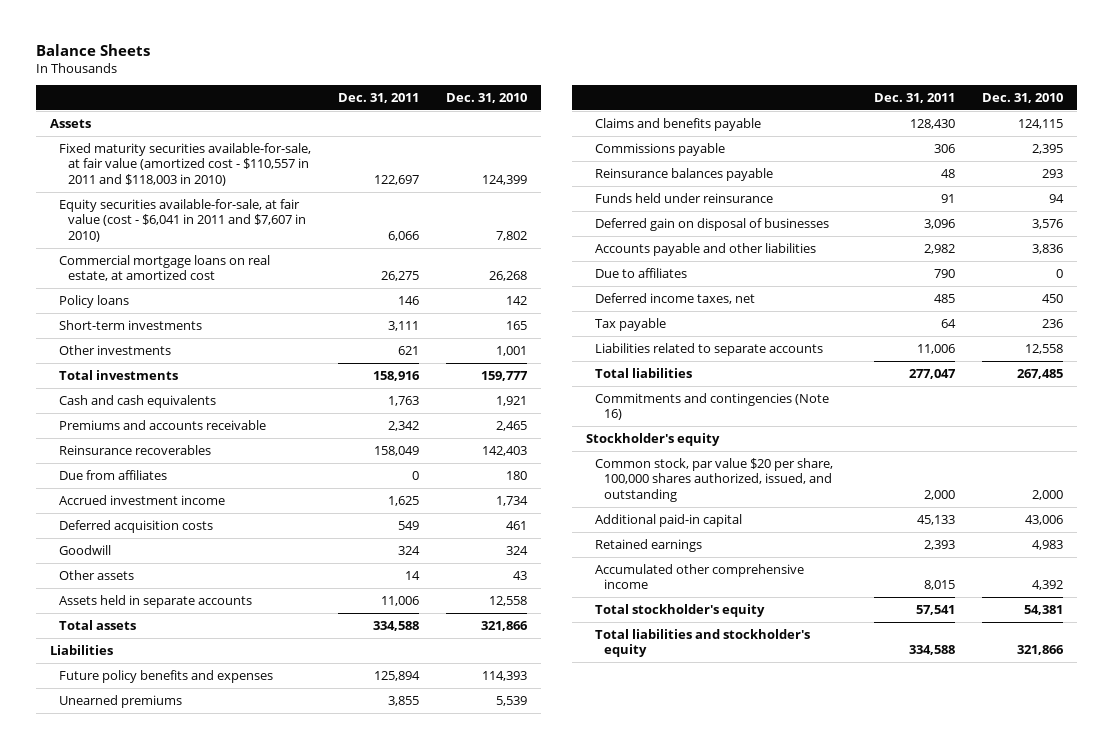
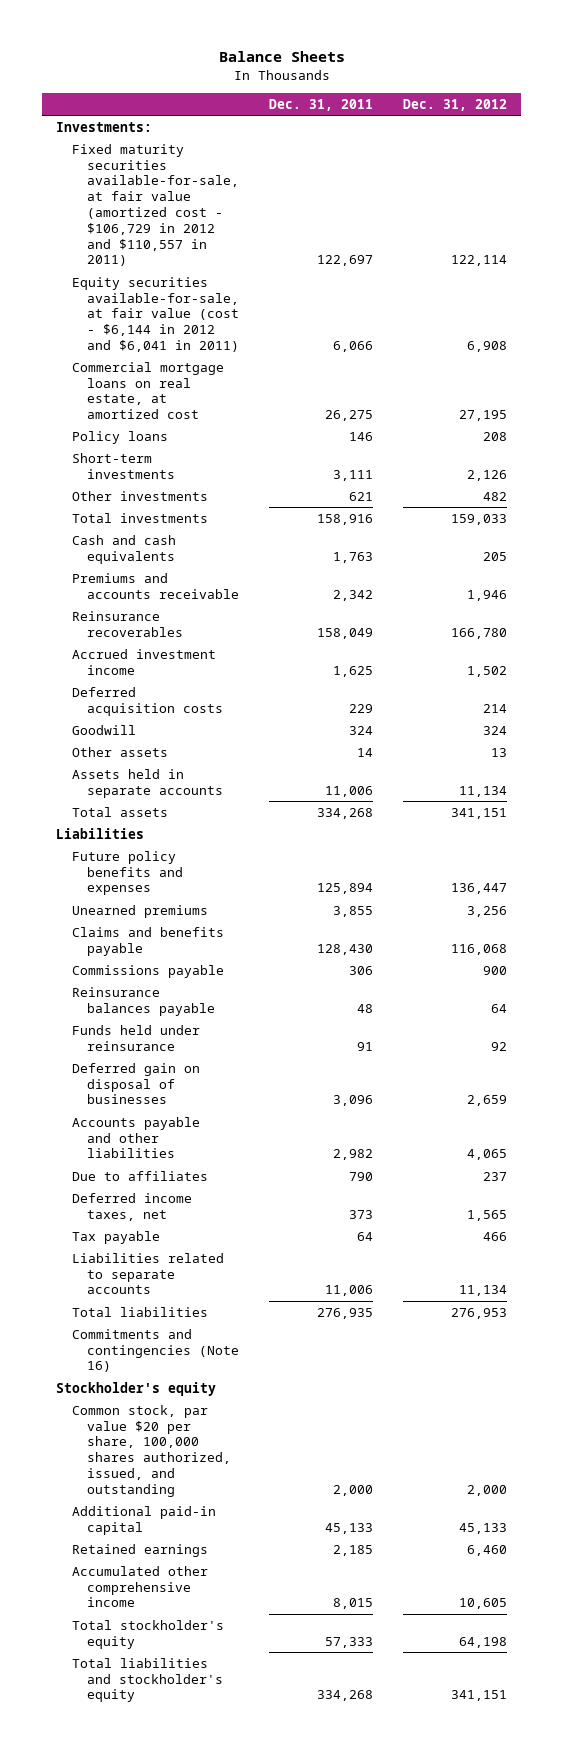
[446,92,528,103] Dec. 31, 2010 -> none
none -> [402,98,507,111] Dec. 31, 2012
[49,118,91,128] Assets -> none
none -> [56,121,153,132] Investments:
[58,142,311,186] Fixed maturity securities available-for-sale, at fair value (amortized cost - $110,557 in 2011 and $118,003 in 2010) -> [71,143,240,267] Fixed maturity securities available-for-sale, at fair value (amortized cost - $106,729 in 2012 and $110,557 in 2011)
[58,198,306,242] Equity securities available-for-sale, at fair value (cost - $6,041 in 2011 and $7,607 in 2010) -> [71,276,240,352] Equity securities available-for-sale, at fair value (cost - $6,144 in 2012 and $6,041 in 2011)
[58,469,167,480] Due from affiliates -> none
[397,520,419,530] 549 -> [348,703,373,713] 229
[372,620,419,631] 334,588 -> [316,807,373,819] 334,268
[934,293,956,303] 485 -> [348,1209,373,1219] 373
[909,368,957,379] 277,047 -> [316,1307,373,1319] 276,935
[924,539,956,550] 2,393 -> [332,1544,373,1556] 2,185
[916,604,956,615] 57,541 -> [324,1636,373,1648] 57,333
[909,645,956,656] 334,588 -> [316,1690,373,1702] 334,268

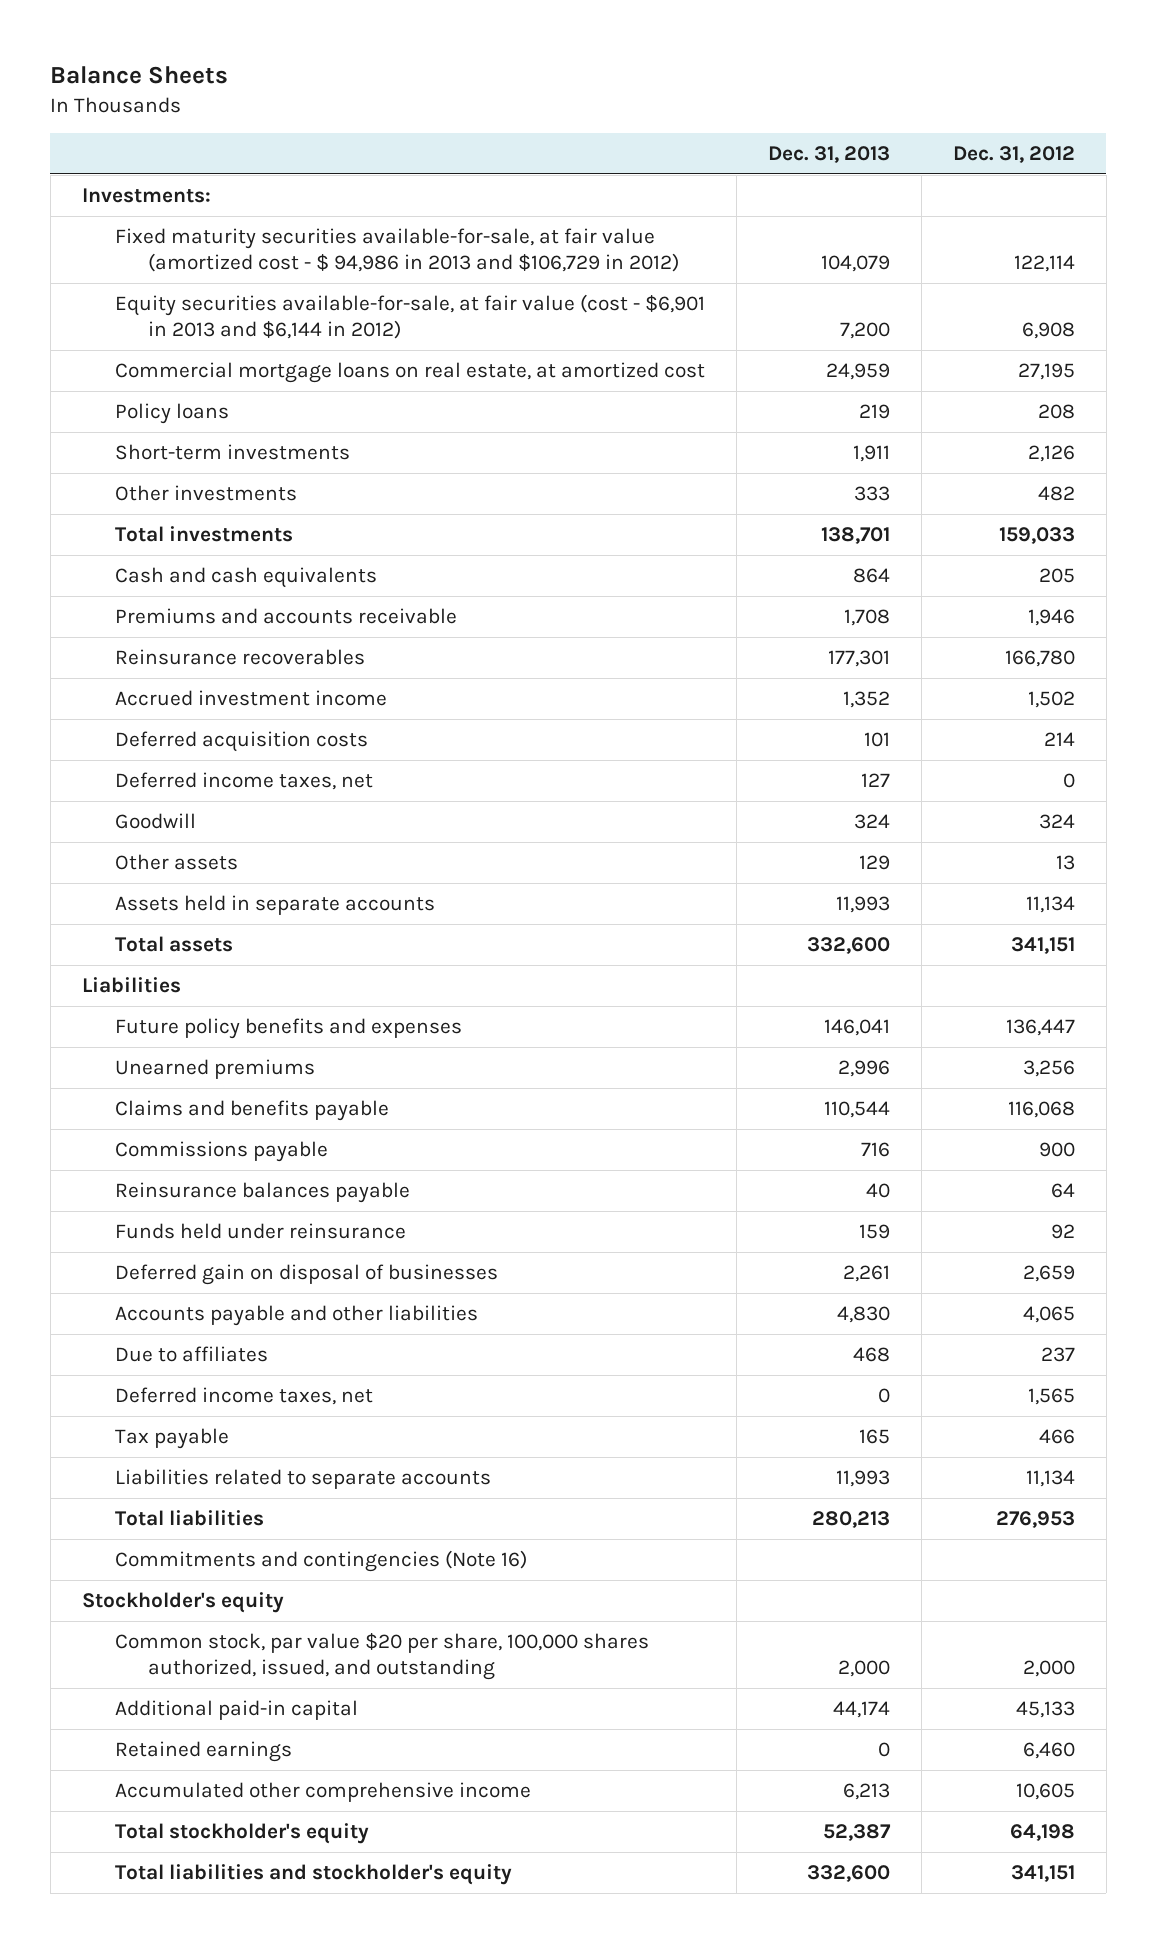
[268,98,373,111] Dec. 31, 2011 -> none
none -> [767,145,890,163] Dec. 31, 2013
[71,143,240,267] Fixed maturity securities available-for-sale, at fair value (amortized cost - $106,729 in 2012 and $110,557 in 2011) -> [114,228,680,273] Fixed maturity securities available-for-sale, at fair value (amortized cost - $ 94,986 in 2013 and $106,729 in 2012)
[71,276,240,352] Equity securities available-for-sale, at fair value (cost - $6,144 in 2012 and $6,041 in 2011) -> [114,294,705,340] Equity securities available-for-sale, at fair value (cost - $6,901 in 2013 and $6,144 in 2012)
none -> [114,772,373,791] Deferred income taxes, net

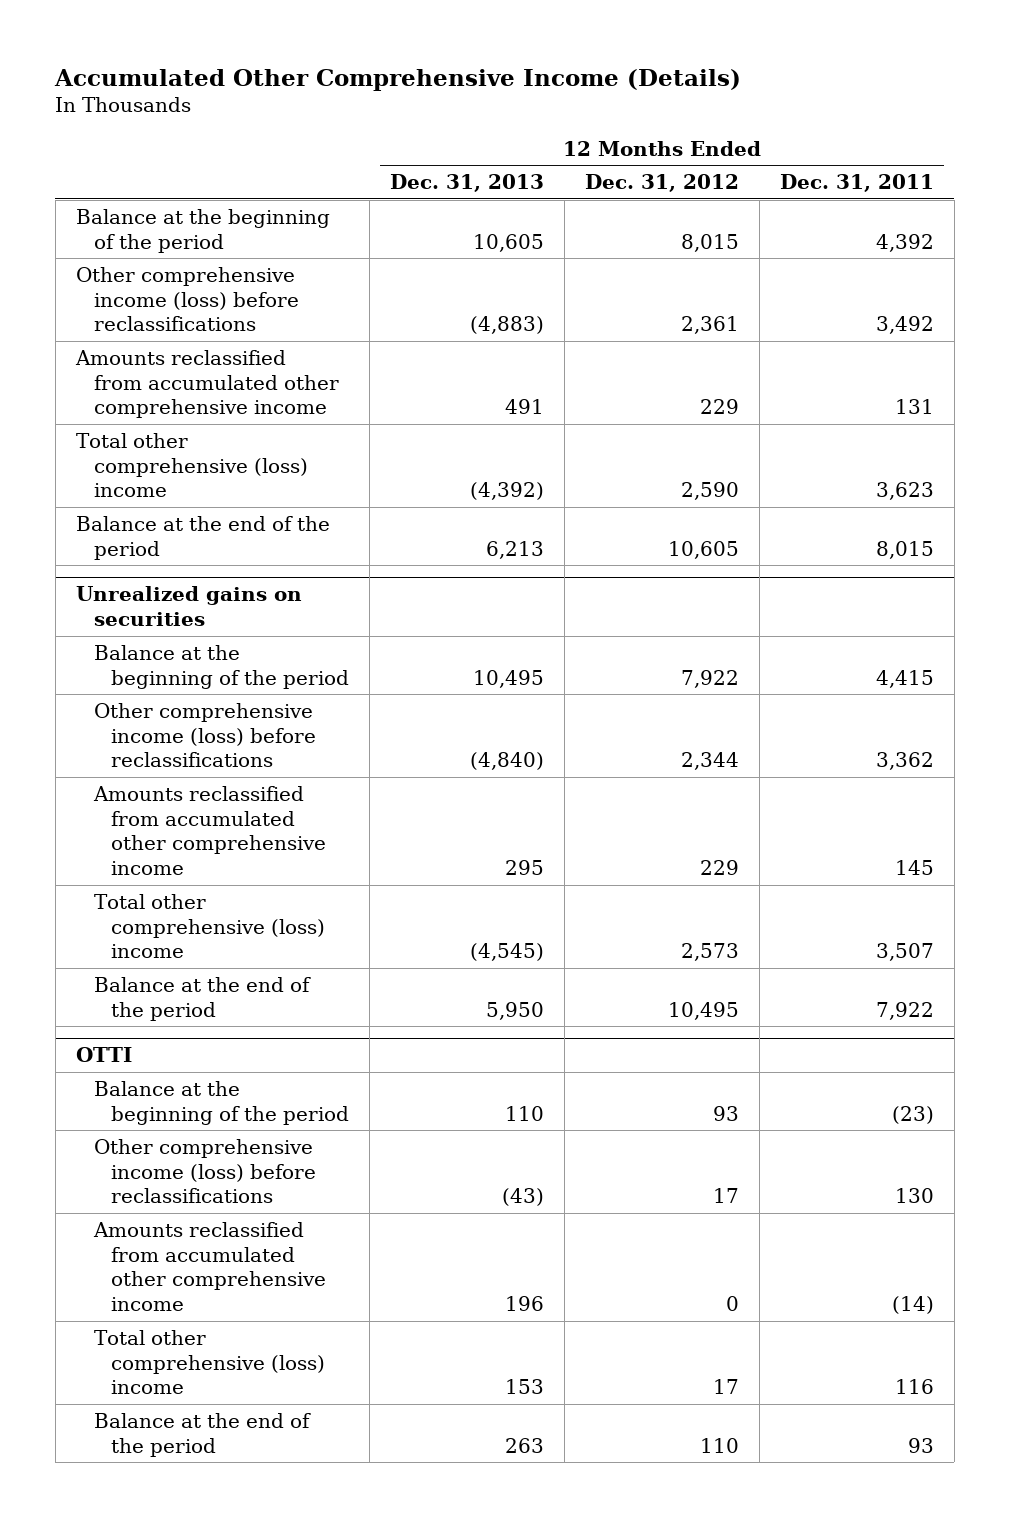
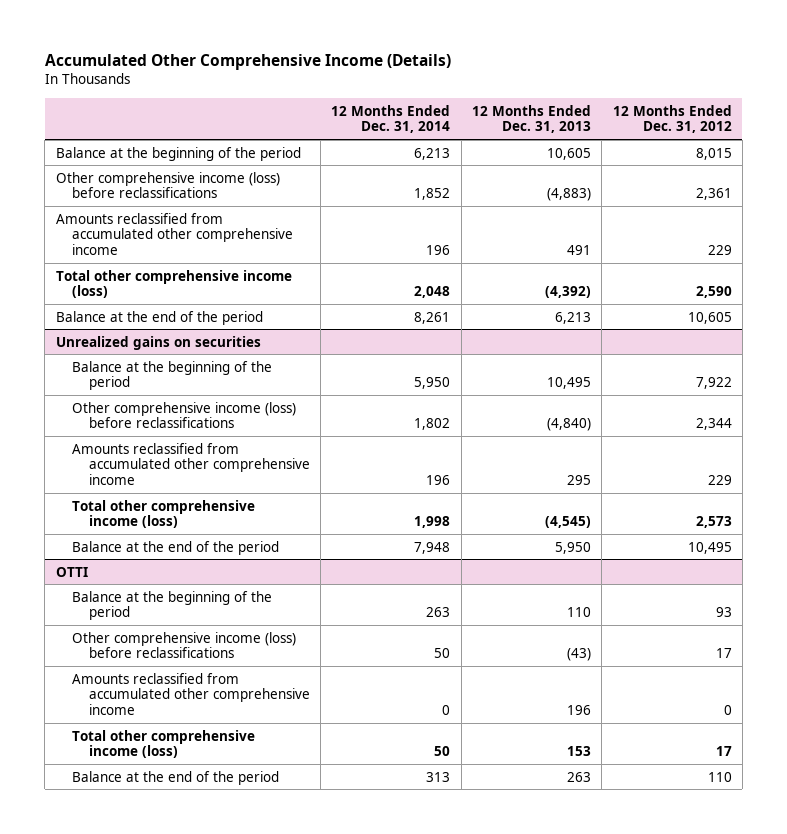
[779,174,934,193] Dec. 31, 2011 -> none
none -> [331,104,451,134] 12 Months Ended Dec. 31, 2014
[75,432,308,498] Total other comprehensive (loss) income -> [55,269,292,299] Total other comprehensive income (loss)
[93,893,326,959] Total other comprehensive (loss) income -> [72,499,256,529] Total other comprehensive income (loss)
[93,1329,326,1395] Total other comprehensive (loss) income -> [72,729,256,759] Total other comprehensive income (loss)

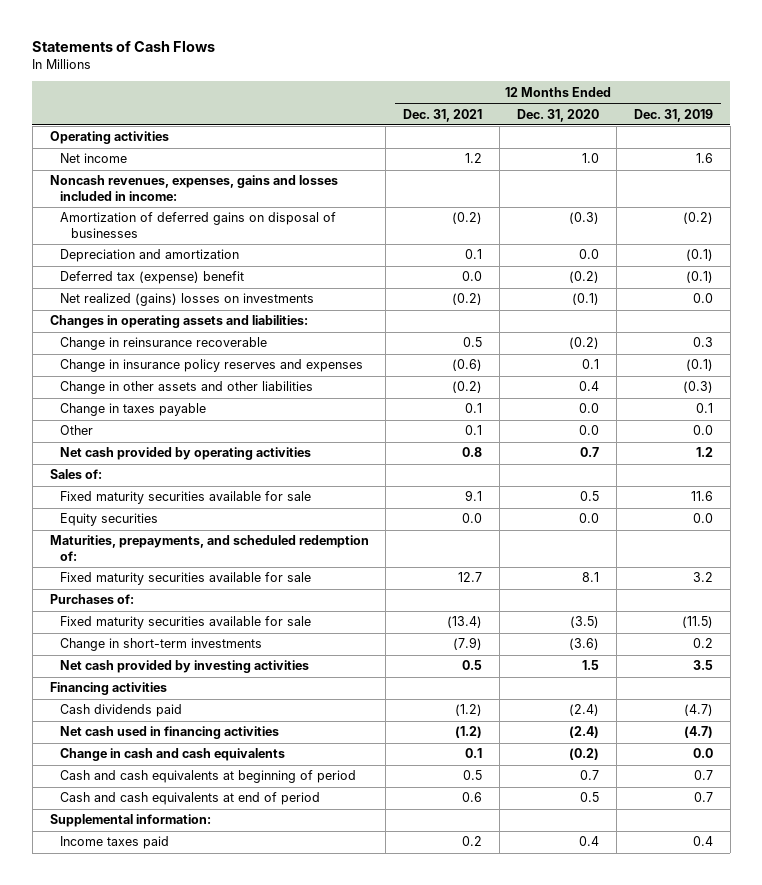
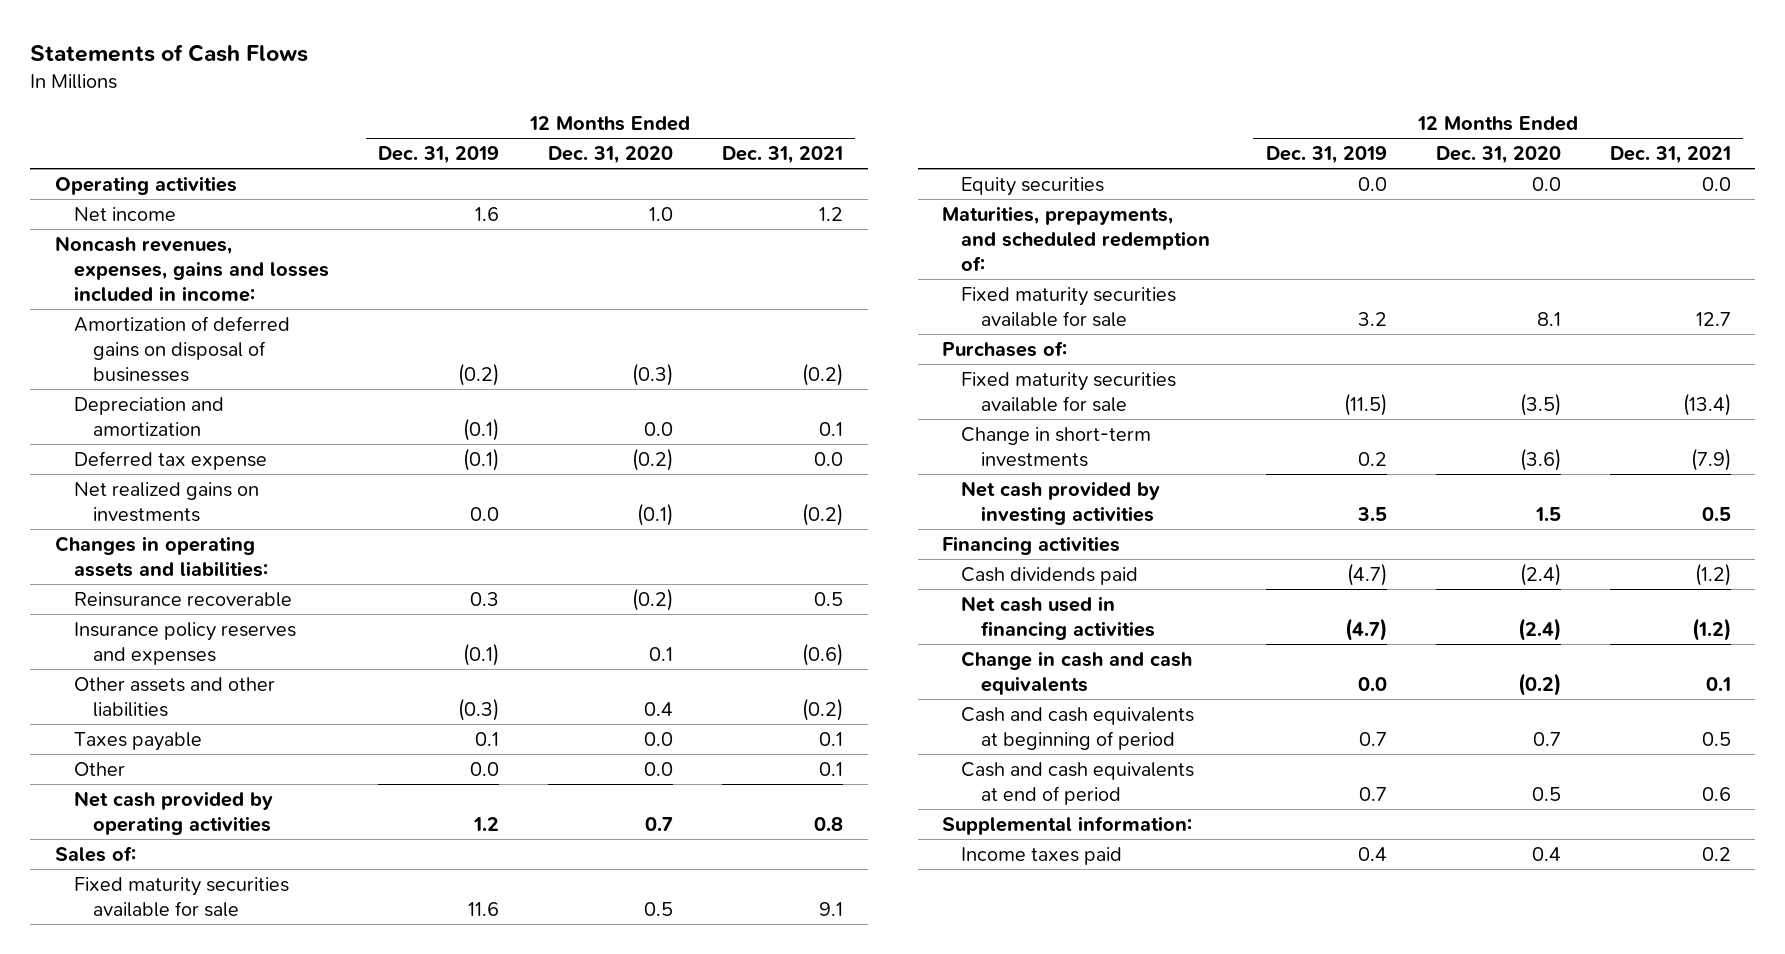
[60,271,245,285] Deferred tax (expense) benefit -> [73,450,267,470] Deferred tax expense
[60,293,315,307] Net realized (gains) losses on investments -> [73,481,259,522] Net realized gains on investments
[60,337,268,351] Change in reinsurance recoverable -> [73,591,292,607] Reinsurance recoverable
[60,359,364,373] Change in insurance policy reserves and expenses -> [73,621,296,665] Insurance policy reserves and expenses
[60,381,314,395] Change in other assets and other liabilities -> [73,676,275,717] Other assets and other liabilities
[60,403,207,417] Change in taxes payable -> [73,731,202,751] Taxes payable

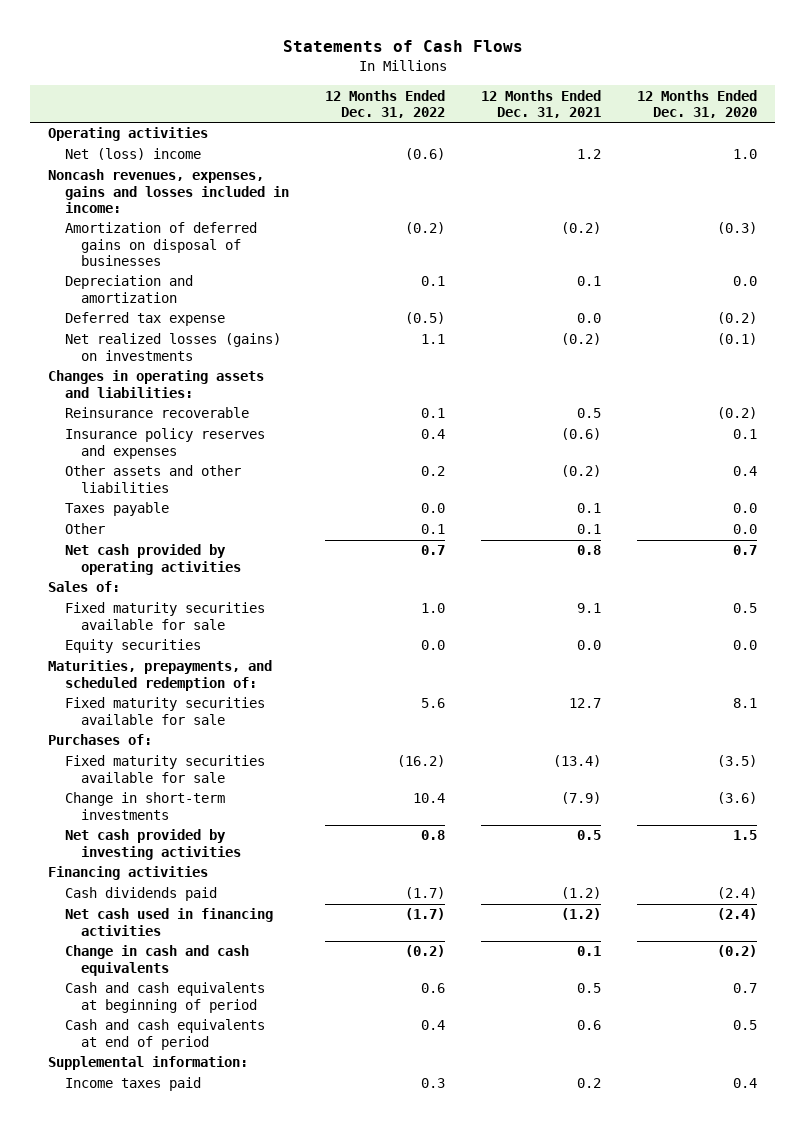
[377,146,499,165] Dec. 31, 2019 -> none
none -> [324,89,445,119] 12 Months Ended Dec. 31, 2022
[73,206,176,221] Net income -> [64,148,201,161] Net (loss) income
[73,481,259,522] Net realized gains on investments -> [64,333,281,361] Net realized losses (gains) on investments

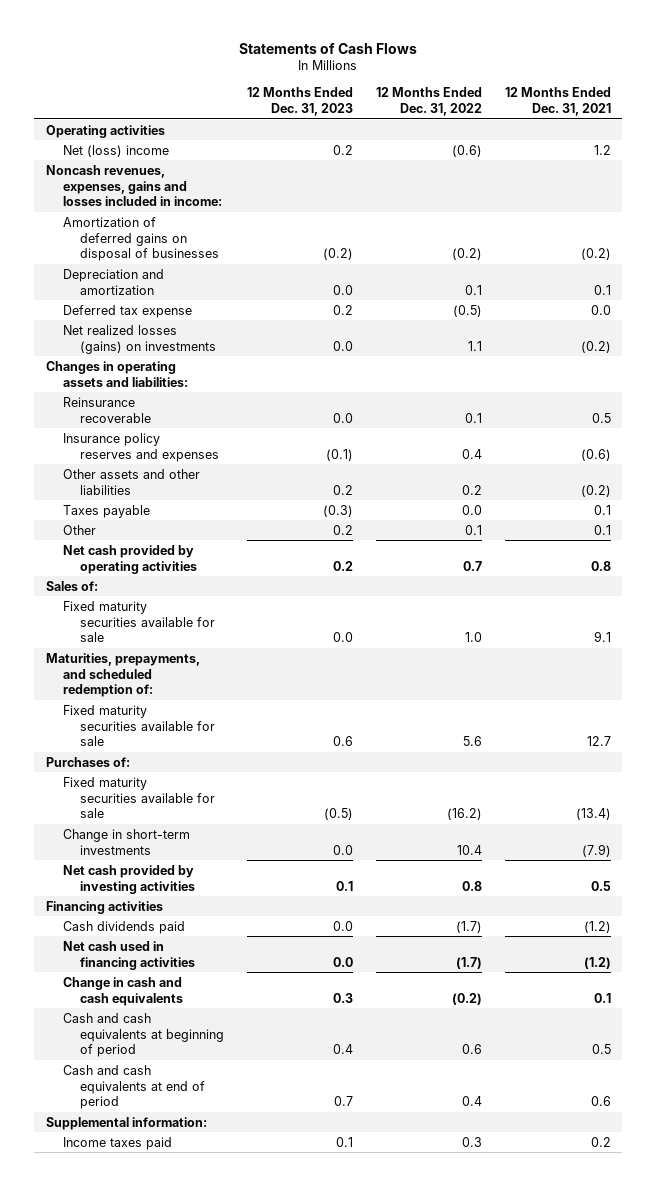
[636,89,757,119] 12 Months Ended Dec. 31, 2020 -> none
none -> [246,87,353,117] 12 Months Ended Dec. 31, 2023
[64,639,201,654] Equity securities -> none

